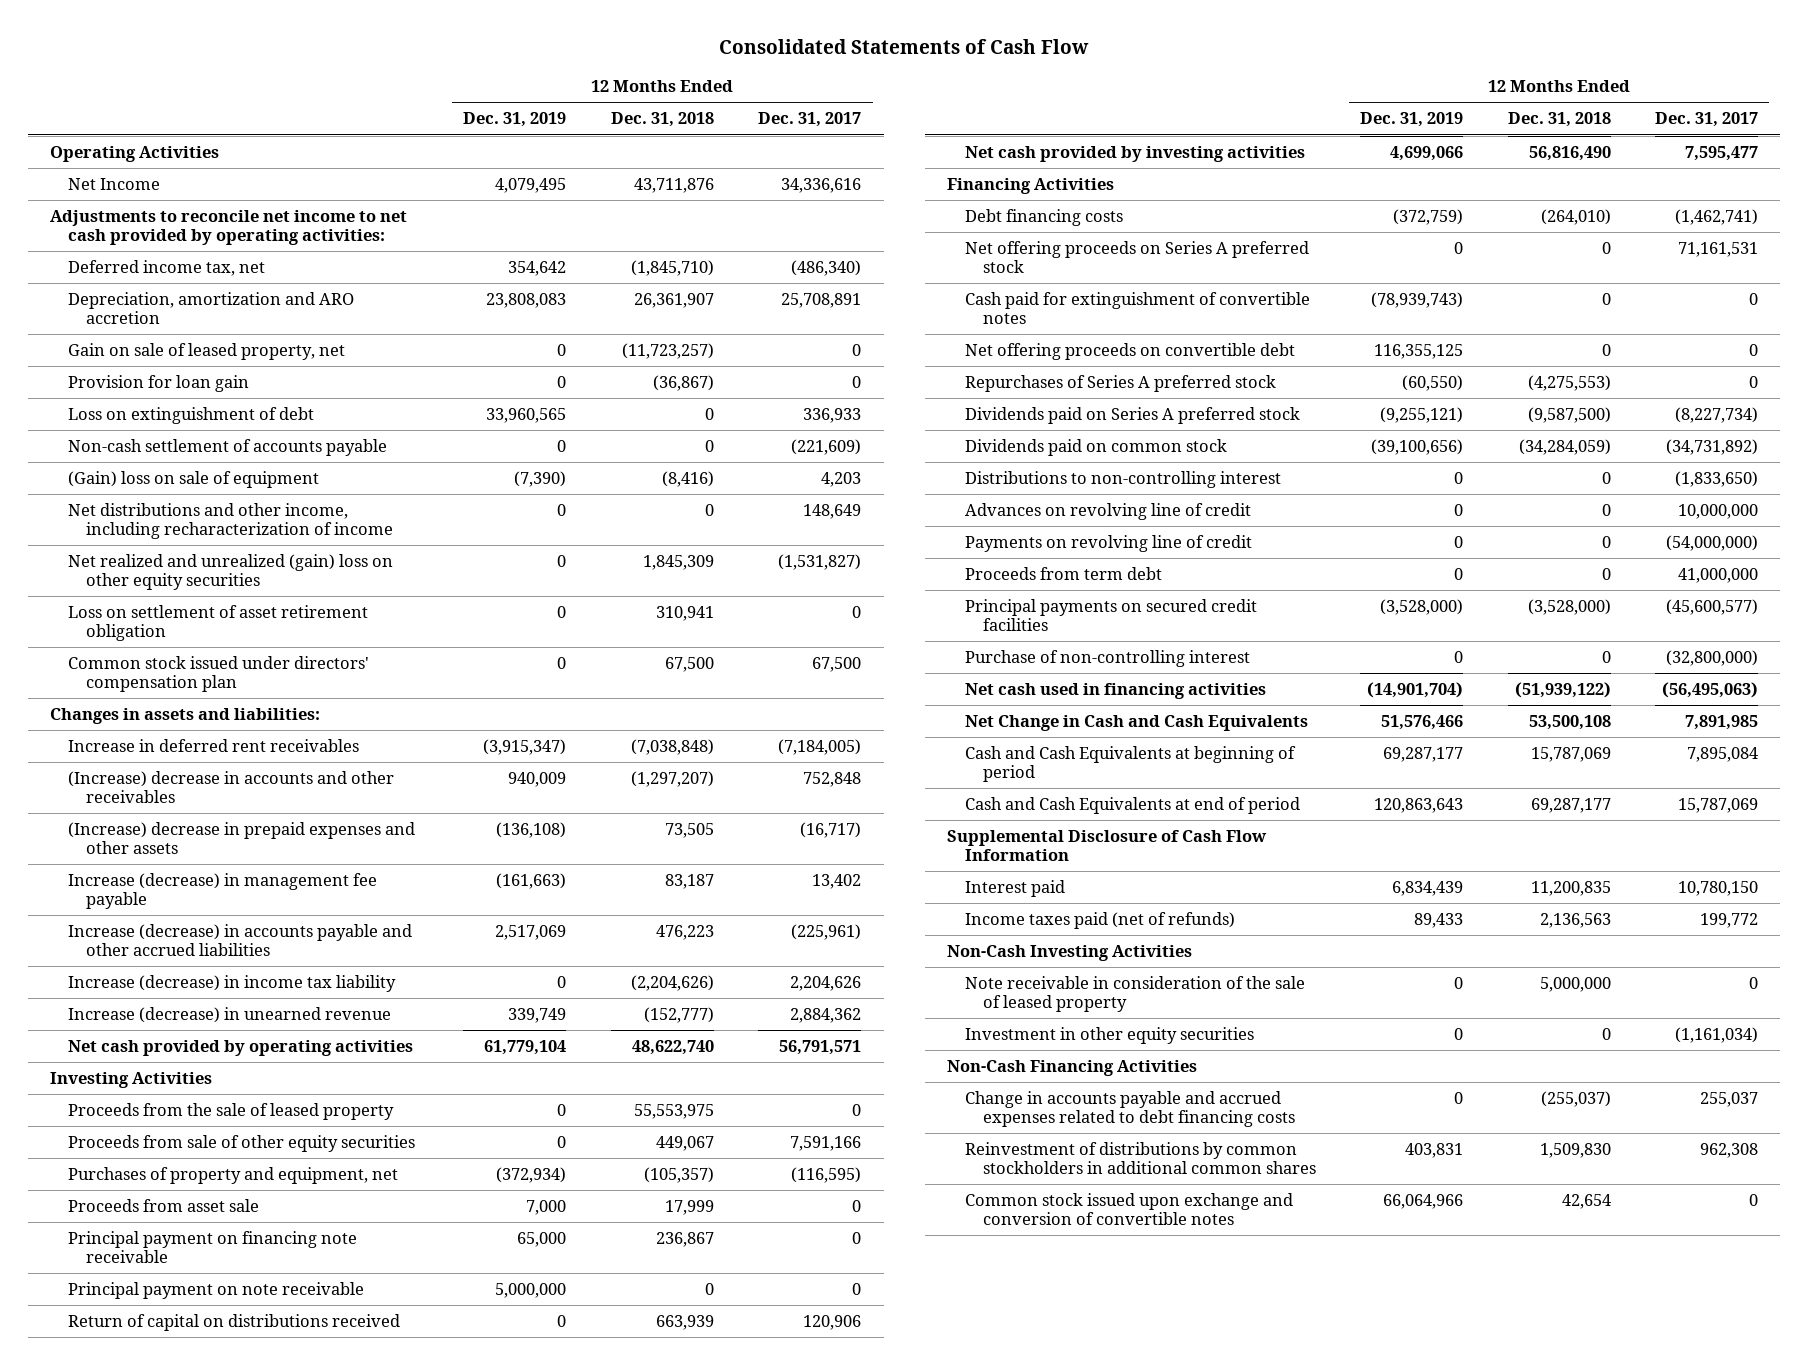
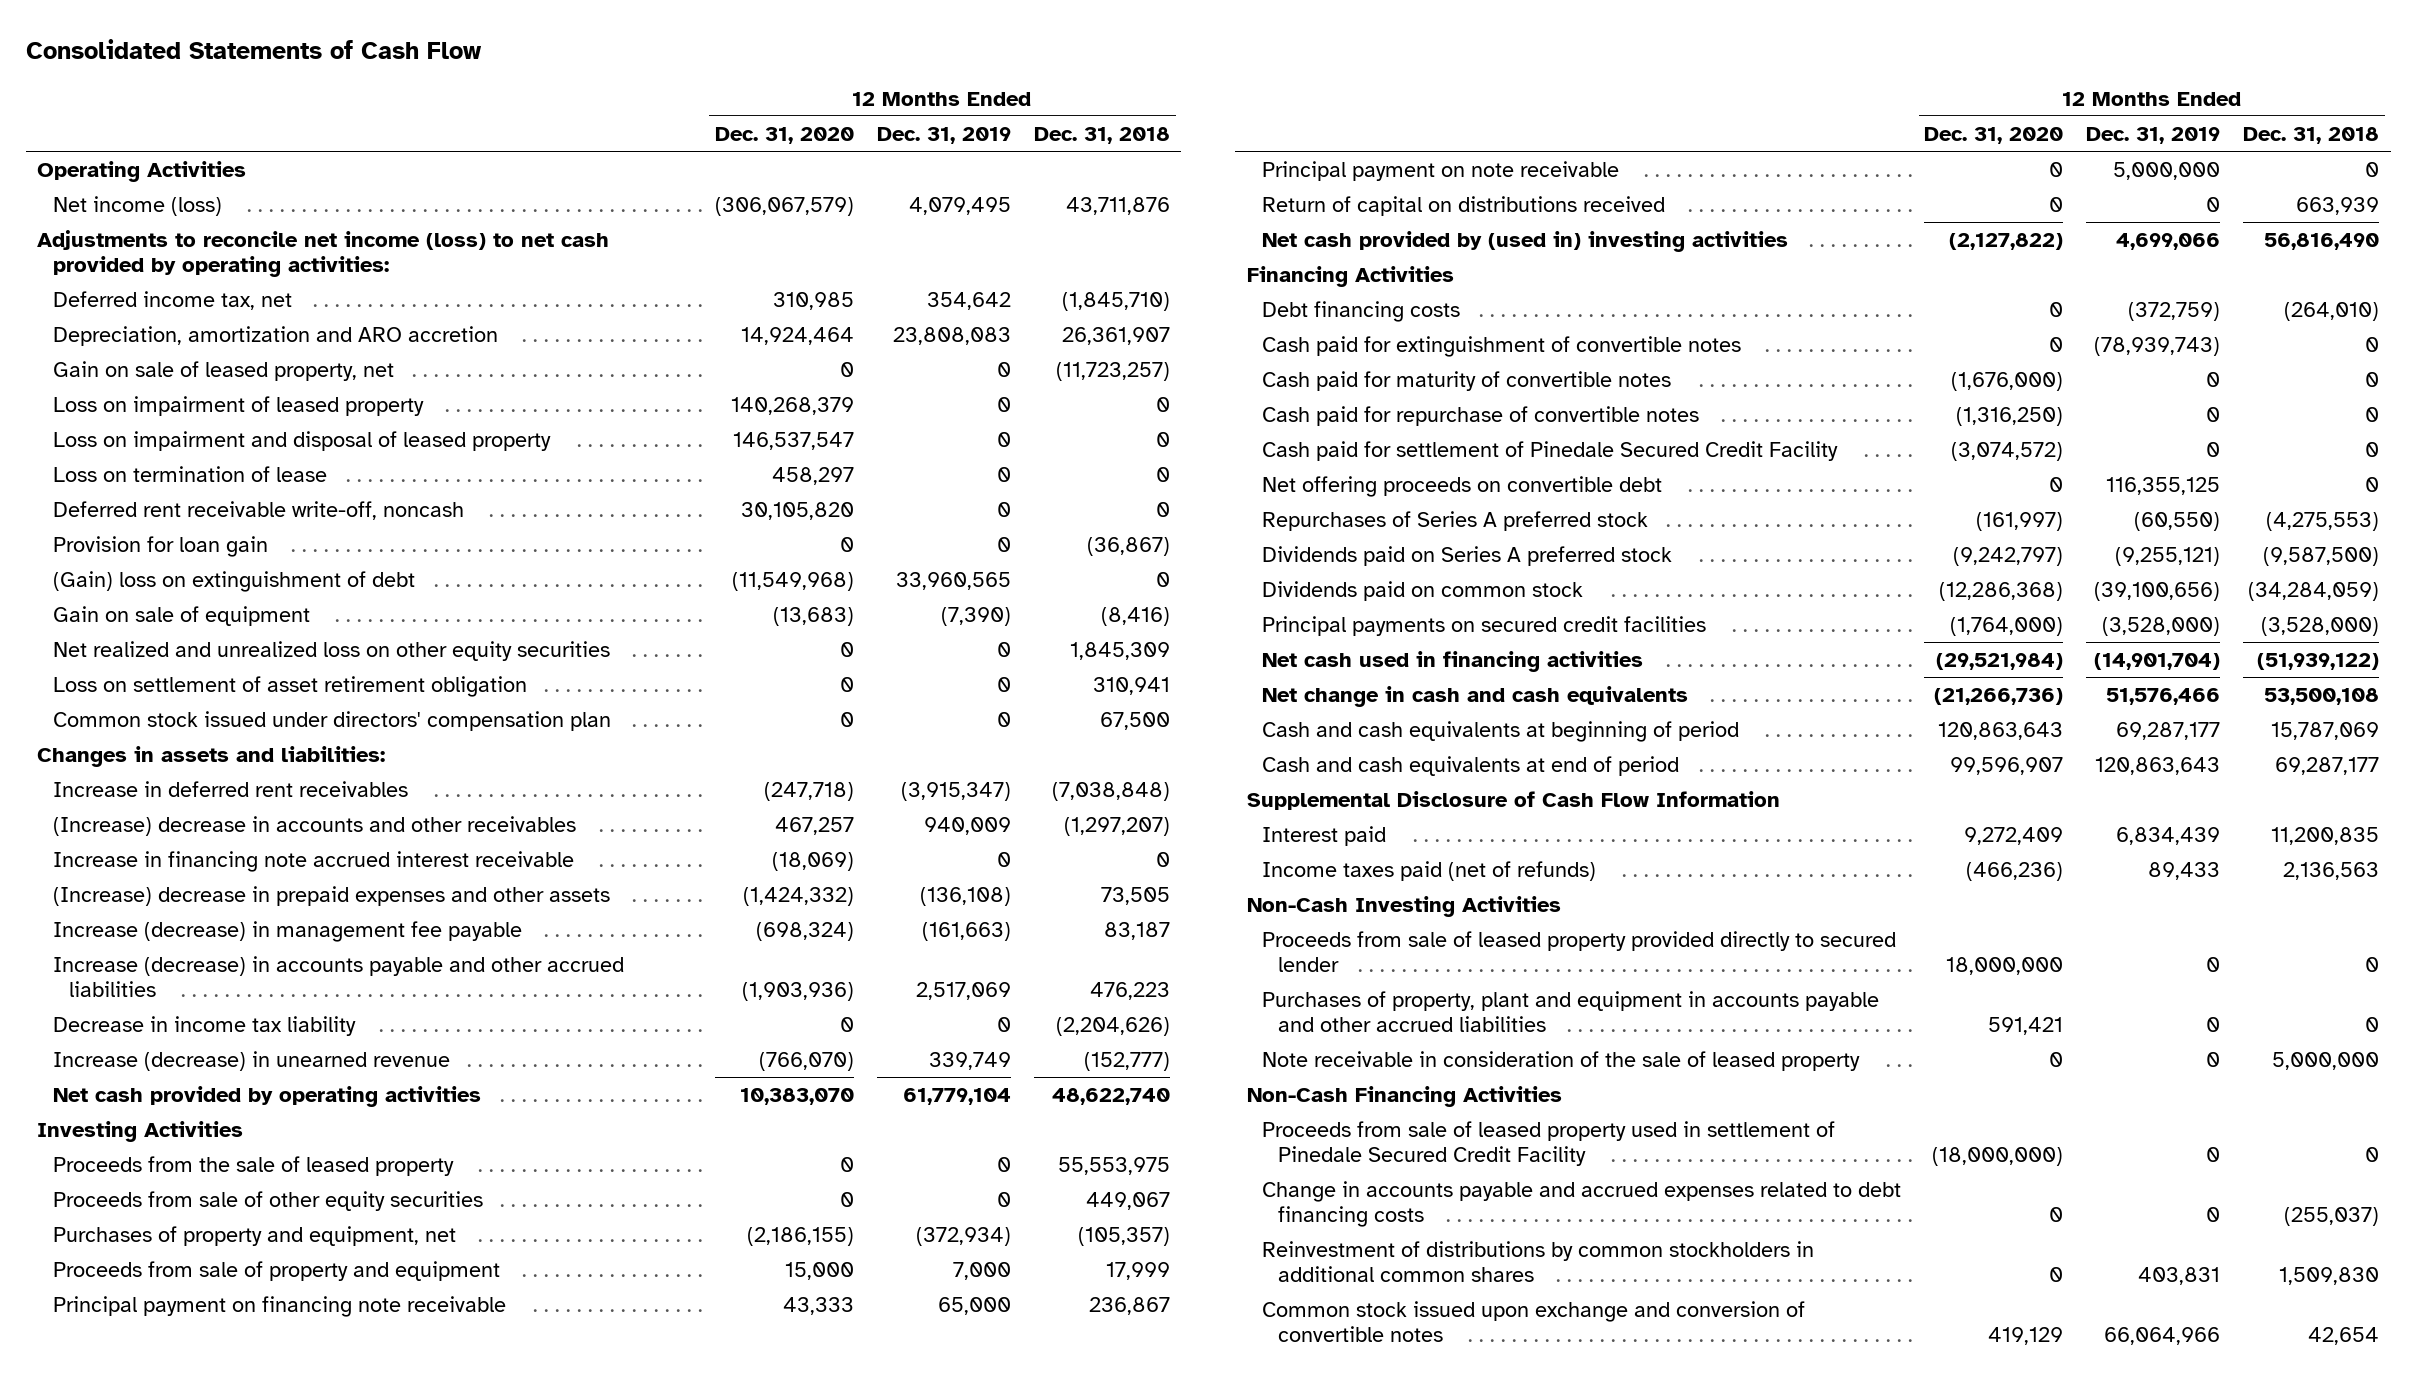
[758,112,862,128] Dec. 31, 2017 -> none
none -> [714,126,854,144] Dec. 31, 2020
[68,178,161,191] Net Income -> [52,195,222,216] Net income (loss)
[50,210,408,246] Adjustments to reconcile net income to net cash provided by operating activities: -> [37,229,610,277] Adjustments to reconcile net income (loss) to net cash provided by operating activities:
none -> [52,395,424,416] Loss on impairment of leased property
none -> [52,430,551,451] Loss on impairment and disposal of leased property
none -> [52,465,327,482] Loss on termination of lease
none -> [52,500,464,520] Deferred rent receivable write-off, noncash
[68,439,388,457] Non-cash settlement of accounts payable -> none
[68,503,393,540] Net distributions and other income, including recharacterization of income -> none
[68,407,315,425] Loss on extinguishment of debt -> [52,570,415,592] (Gain) loss on extinguishment of debt
[68,471,320,489] (Gain) loss on sale of equipment -> [52,605,310,626] Gain on sale of equipment
[68,554,394,591] Net realized and unrealized (gain) loss on other equity securities -> [52,640,610,661] Net realized and unrealized loss on other equity securities
none -> [52,850,574,872] Increase in financing note accrued interest receivable
[68,975,397,993] Increase (decrease) in income tax liability -> [52,1015,356,1036] Decrease in income tax liability
[68,1199,260,1213] Proceeds from asset sale -> [52,1260,500,1281] Proceeds from sale of property and equipment
[964,146,1305,163] Net cash provided by investing activities -> [1262,230,1789,252] Net cash provided by (used in) investing activities
[964,241,1309,274] Net offering proceeds on Series A preferred stock -> none
none -> [1262,370,1672,391] Cash paid for maturity of convertible notes
none -> [1262,405,1700,426] Cash paid for repurchase of convertible notes
none -> [1262,440,1839,461] Cash paid for settlement of Pinedale Secured Credit Facility
[964,471,1281,489] Distributions to non-controlling interest -> none
[964,503,1251,521] Advances on revolving line of credit -> none
[964,535,1252,553] Payments on revolving line of credit -> none
[964,567,1162,581] Proceeds from term debt -> none
[964,650,1250,668] Purchase of non-controlling interest -> none
[964,715,1308,732] Net Change in Cash and Cash Equivalents -> [1262,685,1689,707] Net change in cash and cash equivalents
[964,746,1296,783] Cash and Cash Equivalents at beginning of period -> [1262,720,1740,742] Cash and cash equivalents at beginning of period
[964,797,1300,815] Cash and Cash Equivalents at end of period -> [1262,755,1680,776] Cash and cash equivalents at end of period
none -> [1262,930,1897,972] Proceeds from sale of leased property provided directly to secured lender
none -> [1262,990,1880,1032] Purchases of property, plant and equipment in accounts payable and other accrued liabilities
[964,1027,1254,1045] Investment in other equity securities -> none
none -> [1262,1120,1836,1166] Proceeds from sale of leased property used in settlement of Pinedale Secured Credit Facility

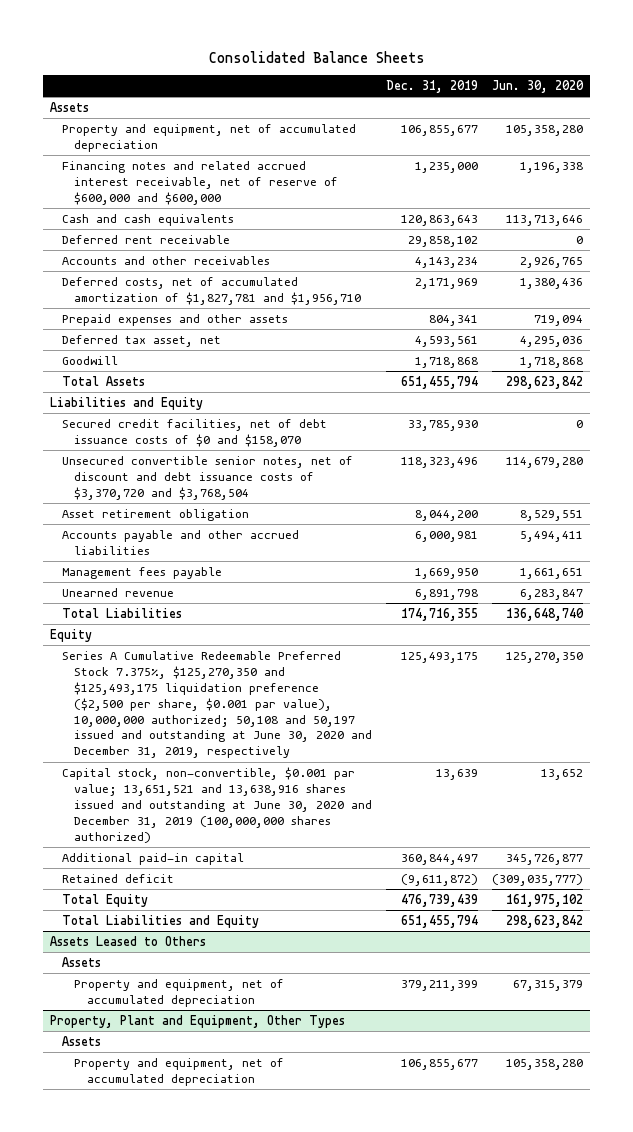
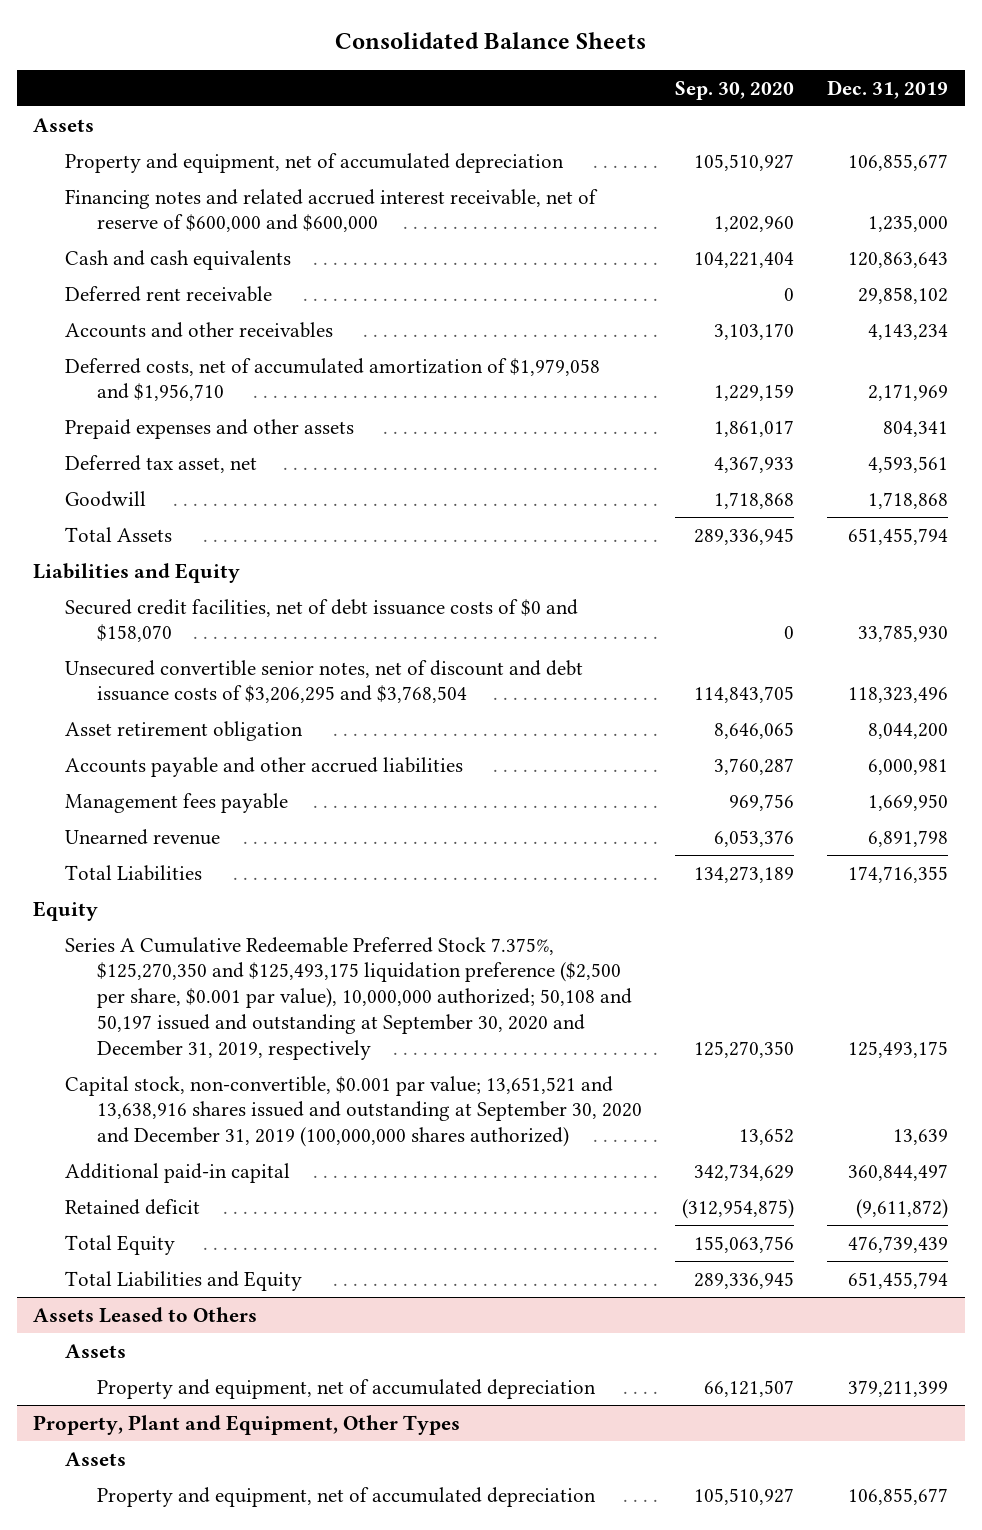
[492,79,585,93] Jun. 30, 2020 -> none
none -> [675,80,795,100] Sep. 30, 2020
[62,276,362,305] Deferred costs, net of accumulated amortization of $1,827,781 and $1,956,710 -> [65,357,601,402] Deferred costs, net of accumulated amortization of $1,979,058 and $1,956,710
[62,455,354,500] Unsecured convertible senior notes, net of discount and debt issuance costs of $3,370,720 and $3,768,504 -> [65,659,584,704] Unsecured convertible senior notes, net of discount and debt issuance costs of $3,206,295 and $3,768,504
[62,650,373,759] Series A Cumulative Redeemable Preferred Stock 7.375%, $125,270,350 and $125,493,175 liquidation preference ($2,500 per share, $0.001 par value), 10,000,000 authorized; 50,108 and 50,197 issued and outstanding at June 30, 2020 and December 31, 2019, respectively -> [65,936,632,1060] Series A Cumulative Redeemable Preferred Stock 7.375%, $125,270,350 and $125,493,175 liquidation preference ($2,500 per share, $0.001 par value), 10,000,000 authorized; 50,108 and 50,197 issued and outstanding at September 30, 2020 and December 31, 2019, respectively
[62,766,373,843] Capital stock, non-convertible, $0.001 par value; 13,651,521 and 13,638,916 shares issued and outstanding at June 30, 2020 and December 31, 2019 (100,000,000 shares authorized) -> [65,1075,642,1148] Capital stock, non-convertible, $0.001 par value; 13,651,521 and 13,638,916 shares issued and outstanding at September 30, 2020 and December 31, 2019 (100,000,000 shares authorized)

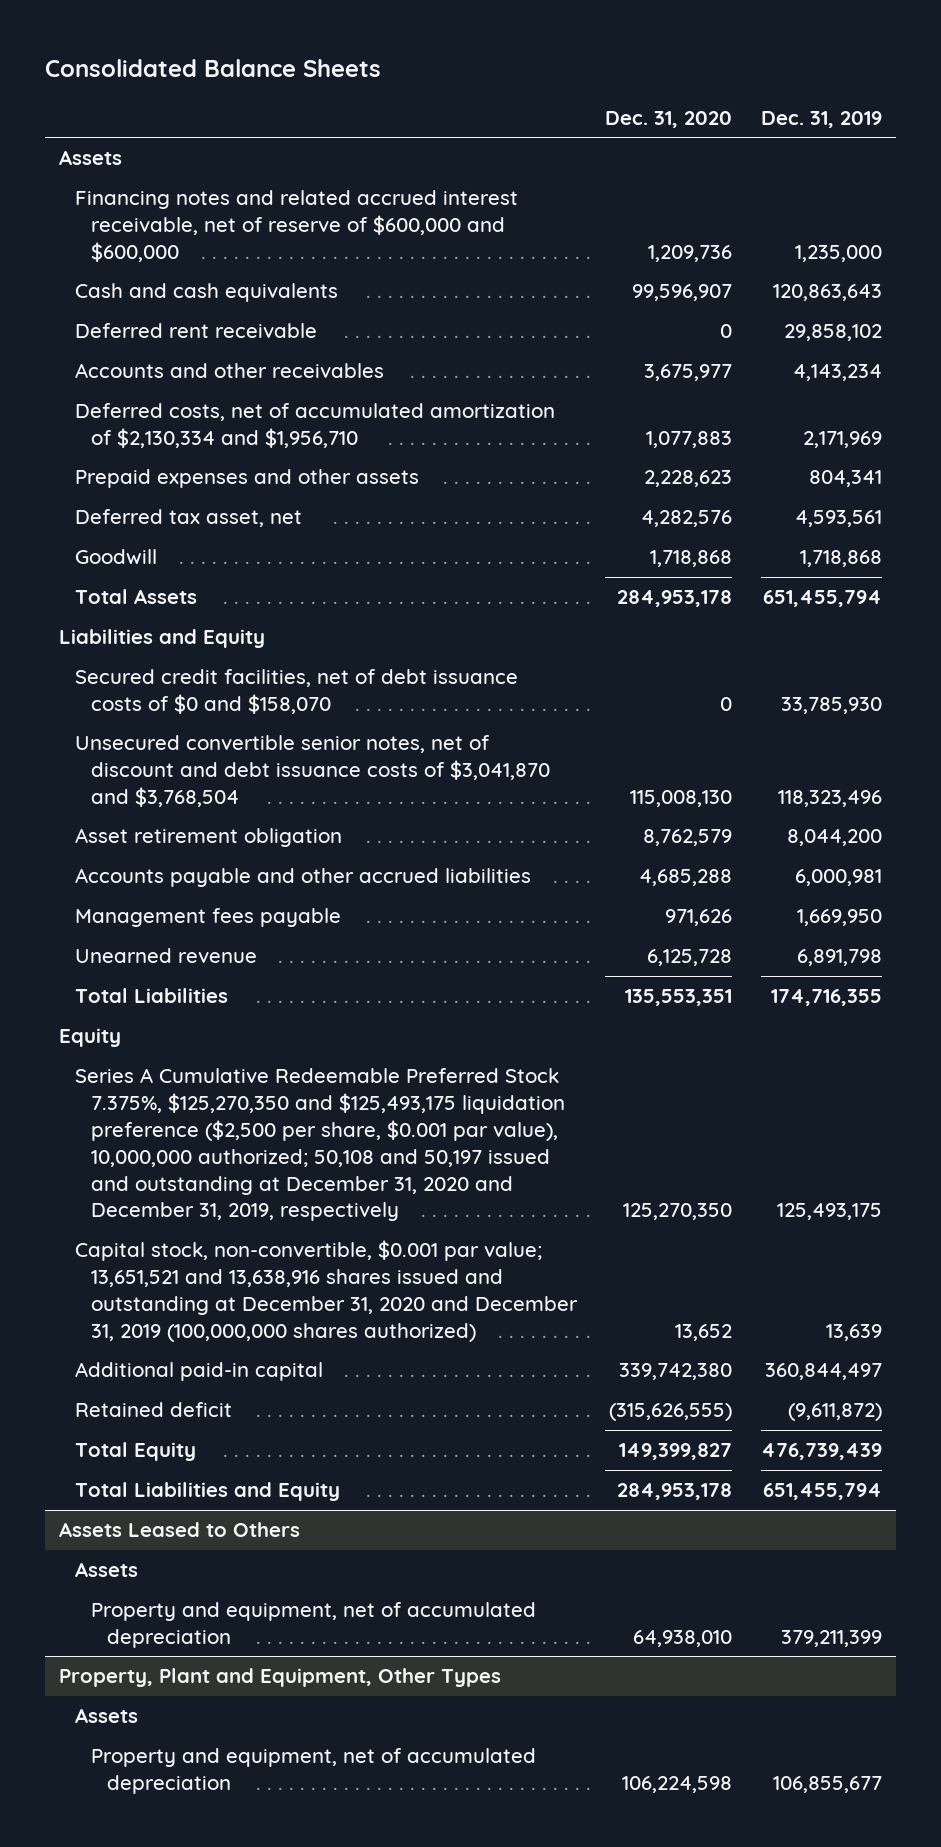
[675,80,795,100] Sep. 30, 2020 -> none
none -> [605,110,733,128] Dec. 31, 2020
[65,152,565,173] Property and equipment, net of accumulated depreciation -> none
[65,357,601,402] Deferred costs, net of accumulated amortization of $1,979,058 and $1,956,710 -> [74,403,555,448] Deferred costs, net of accumulated amortization of $2,130,334 and $1,956,710
[65,659,584,704] Unsecured convertible senior notes, net of discount and debt issuance costs of $3,206,295 and $3,768,504 -> [74,735,550,807] Unsecured convertible senior notes, net of discount and debt issuance costs of $3,041,870 and $3,768,504
[65,936,632,1060] Series A Cumulative Redeemable Preferred Stock 7.375%, $125,270,350 and $125,493,175 liquidation preference ($2,500 per share, $0.001 par value), 10,000,000 authorized; 50,108 and 50,197 issued and outstanding at September 30, 2020 and December 31, 2019, respectively -> [74,1068,565,1222] Series A Cumulative Redeemable Preferred Stock 7.375%, $125,270,350 and $125,493,175 liquidation preference ($2,500 per share, $0.001 par value), 10,000,000 authorized; 50,108 and 50,197 issued and outstanding at December 31, 2020 and December 31, 2019, respectively
[65,1075,642,1148] Capital stock, non-convertible, $0.001 par value; 13,651,521 and 13,638,916 shares issued and outstanding at September 30, 2020 and December 31, 2019 (100,000,000 shares authorized) -> [74,1240,578,1342] Capital stock, non-convertible, $0.001 par value; 13,651,521 and 13,638,916 shares issued and outstanding at December 31, 2020 and December 31, 2019 (100,000,000 shares authorized)

